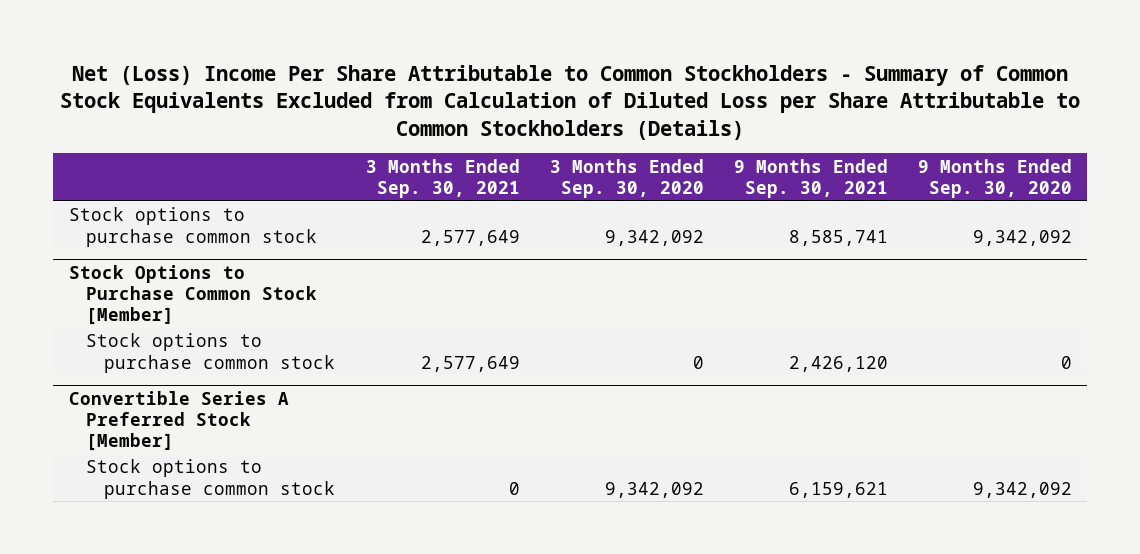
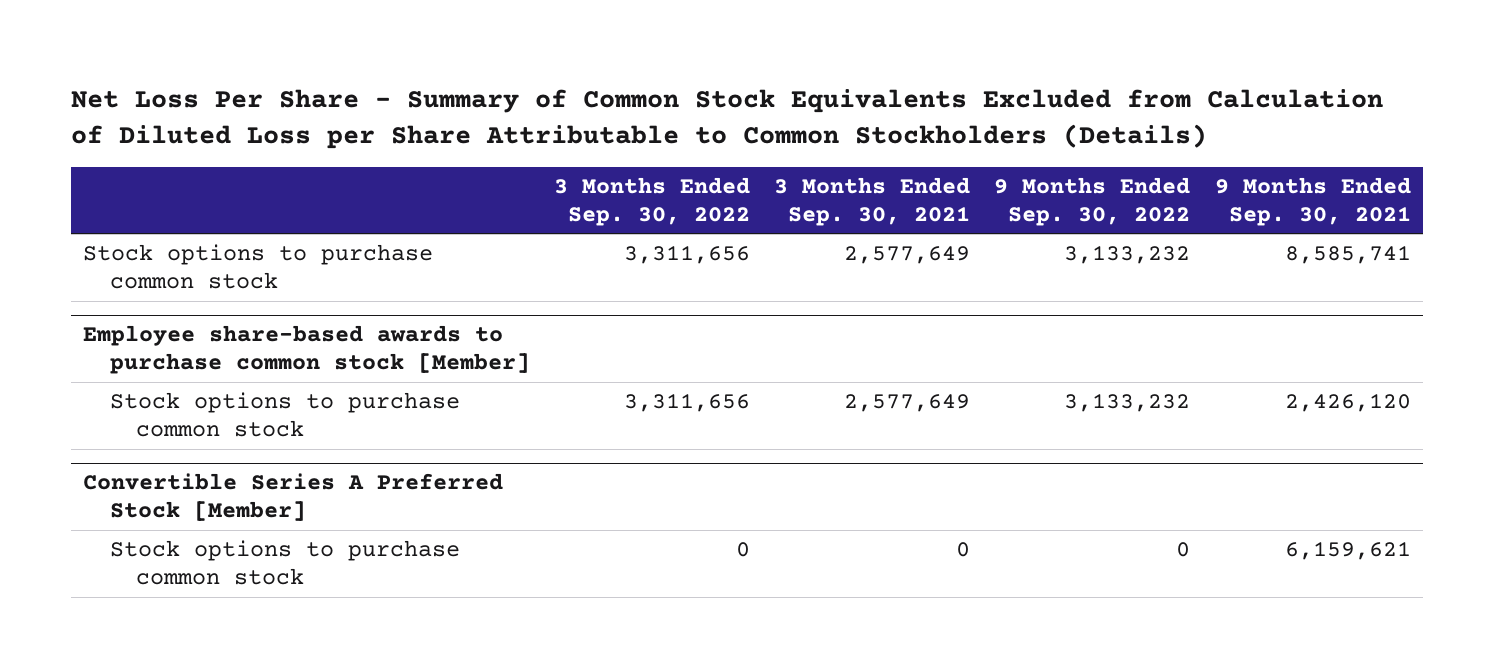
[60,64,1081,140] Net (Loss) Income Per Share Attributable to Common Stockholders - Summary of Common Stock Equivalents Excluded from Calculation of Diluted Loss per Share Attributable to Common Stockholders (Details) -> [70,89,1383,150] Net Loss Per Share - Summary of Common Stock Equivalents Excluded from Calculation of Diluted Loss per Share Attributable to Common Stockholders (Details)
[549,158,704,198] 3 Months Ended Sep. 30, 2020 -> none
[917,158,1072,198] 9 Months Ended Sep. 30, 2020 -> none
none -> [553,176,750,226] 3 Months Ended Sep. 30, 2022
none -> [994,176,1191,226] 9 Months Ended Sep. 30, 2022
[68,265,318,326] Stock Options to Purchase Common Stock [Member] -> [83,325,530,375] Employee share-based awards to purchase common stock [Member]

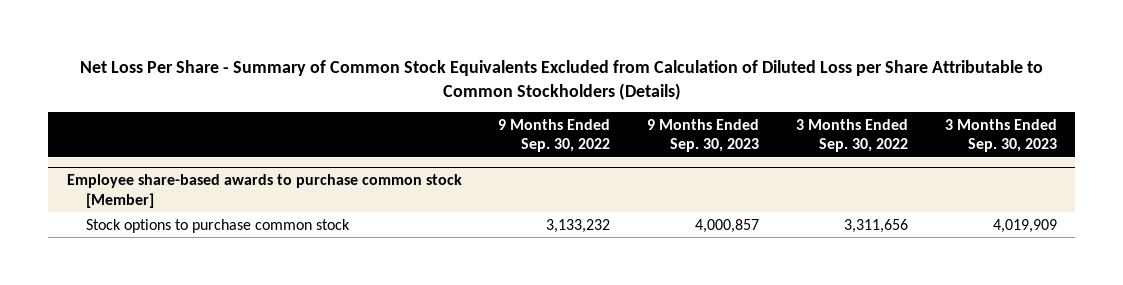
[774,176,971,226] 3 Months Ended Sep. 30, 2021 -> none
[1214,176,1411,226] 9 Months Ended Sep. 30, 2021 -> none
none -> [647,118,760,153] 9 Months Ended Sep. 30, 2023
none -> [944,118,1057,153] 3 Months Ended Sep. 30, 2023
[83,243,434,290] Stock options to purchase common stock -> none
[83,473,504,522] Convertible Series A Preferred Stock [Member] -> none
[109,539,460,586] Stock options to purchase common stock -> none

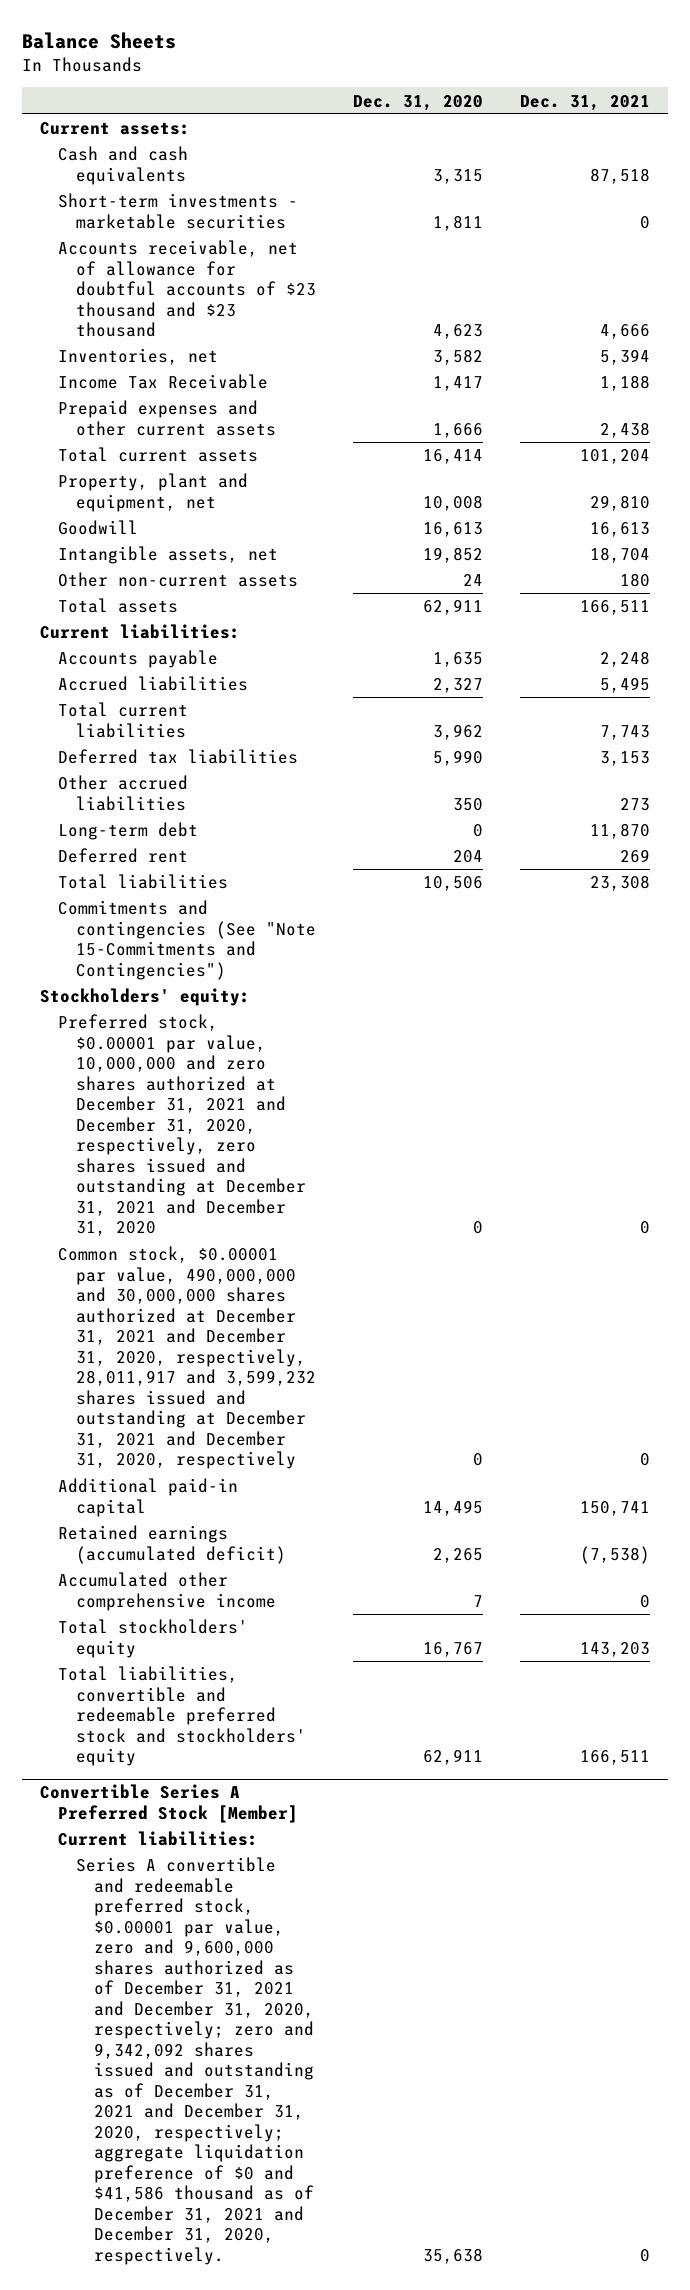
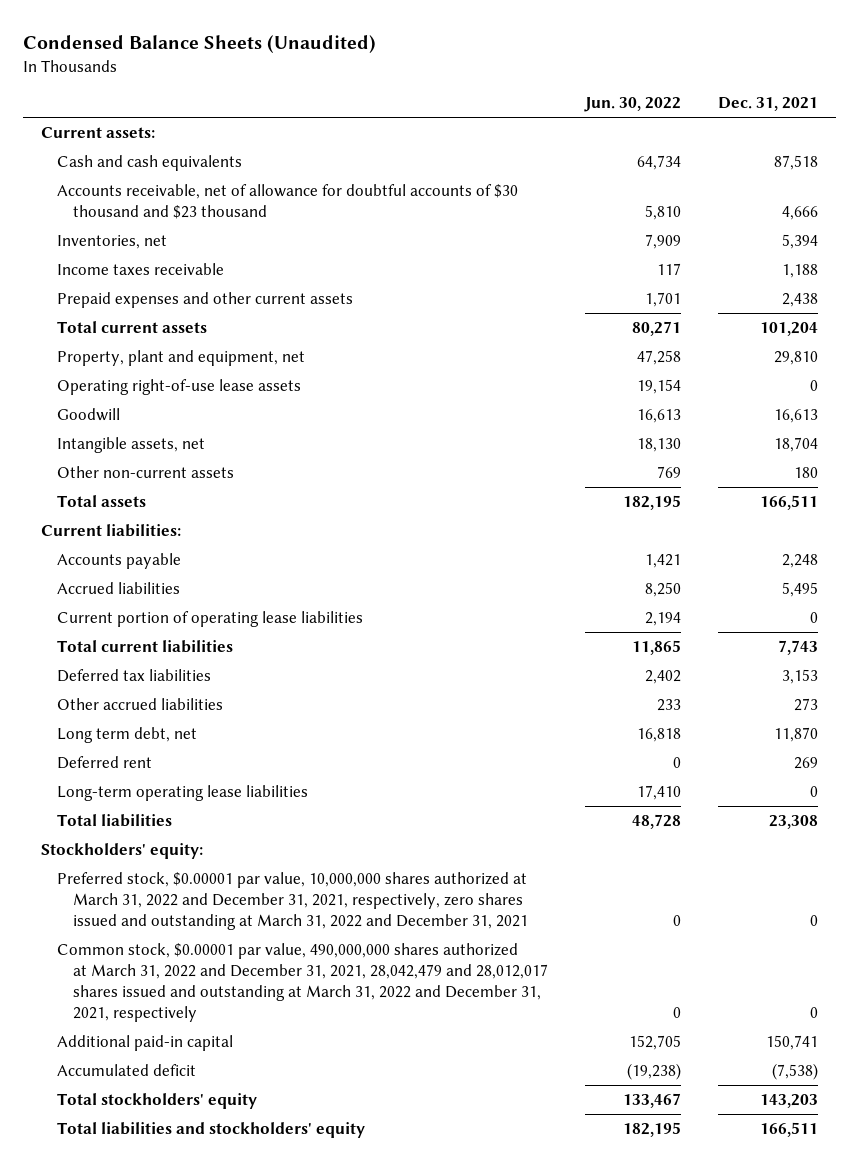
[21,31,176,49] Balance Sheets -> [22,35,376,54] Condensed Balance Sheets (Unaudited)
[352,94,483,111] Dec. 31, 2020 -> none
none -> [584,97,682,113] Jun. 30, 2022
[58,193,299,229] Short-term investments - marketable securities -> none
[58,240,317,338] Accounts receivable, net of allowance for doubtful accounts of $23 thousand and $23 thousand -> [57,183,519,219] Accounts receivable, net of allowance for doubtful accounts of $30 thousand and $23 thousand
[58,374,269,390] Income Tax Receivable -> [57,262,225,275] Income taxes receivable
none -> [57,378,302,395] Operating right-of-use lease assets
none -> [57,610,364,627] Current portion of operating lease liabilities
[58,822,199,841] Long-term debt -> [57,726,198,743] Long term debt, net
none -> [57,784,309,801] Long-term operating lease liabilities
[58,900,317,980] Commitments and contingencies (See "Note 15-Commitments and Contingencies") -> none
[58,1014,307,1237] Preferred stock, $0.00001 par value, 10,000,000 and zero shares authorized at December 31, 2021 and December 31, 2020, respectively, zero shares issued and outstanding at December 31, 2021 and December 31, 2020 -> [57,871,529,930] Preferred stock, $0.00001 par value, 10,000,000 shares authorized at March 31, 2022 and December 31, 2021, respectively, zero shares issued and outstanding at March 31, 2022 and December 31, 2021
[58,1246,317,1470] Common stock, $0.00001 par value, 490,000,000 and 30,000,000 shares authorized at December 31, 2021 and December 31, 2020, respectively, 28,011,917 and 3,599,232 shares issued and outstanding at December 31, 2021 and December 31, 2020, respectively -> [57,942,549,1023] Common stock, $0.00001 par value, 490,000,000 shares authorized at March 31, 2022 and December 31, 2021, 28,042,479 and 28,012,017 shares issued and outstanding at March 31, 2022 and December 31, 2021, respectively
[58,1572,277,1611] Accumulated other comprehensive income -> none
[58,1525,287,1564] Retained earnings (accumulated deficit) -> [57,1063,197,1076] Accumulated deficit
[40,1784,299,1823] Convertible Series A Preferred Stock [Member] -> none
[58,1831,259,1847] Current liabilities: -> none
[76,1857,314,2265] Series A convertible and redeemable preferred stock, $0.00001 par value, zero and 9,600,000 shares authorized as of December 31, 2021 and December 31, 2020, respectively; zero and 9,342,092 shares issued and outstanding as of December 31, 2021 and December 31, 2020, respectively; aggregate liquidation preference of $0 and $41,586 thousand as of December 31, 2021 and December 31, 2020, respectively. -> none
[58,1666,307,1767] Total liabilities, convertible and redeemable preferred stock and stockholders' equity -> [57,1121,366,1138] Total liabilities and stockholders' equity

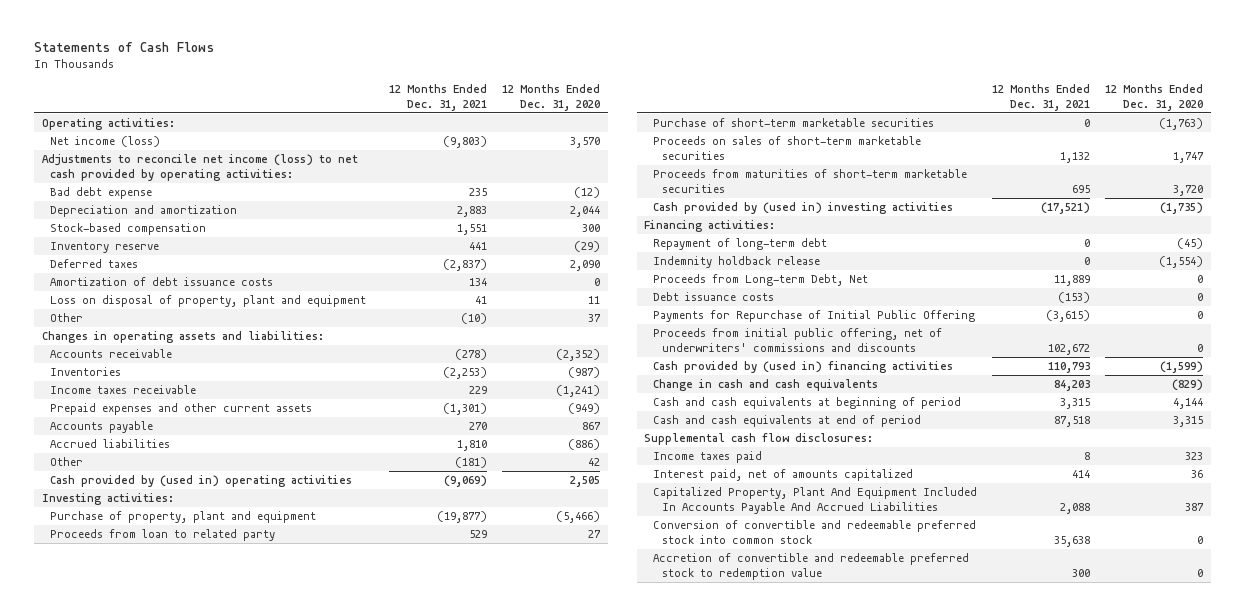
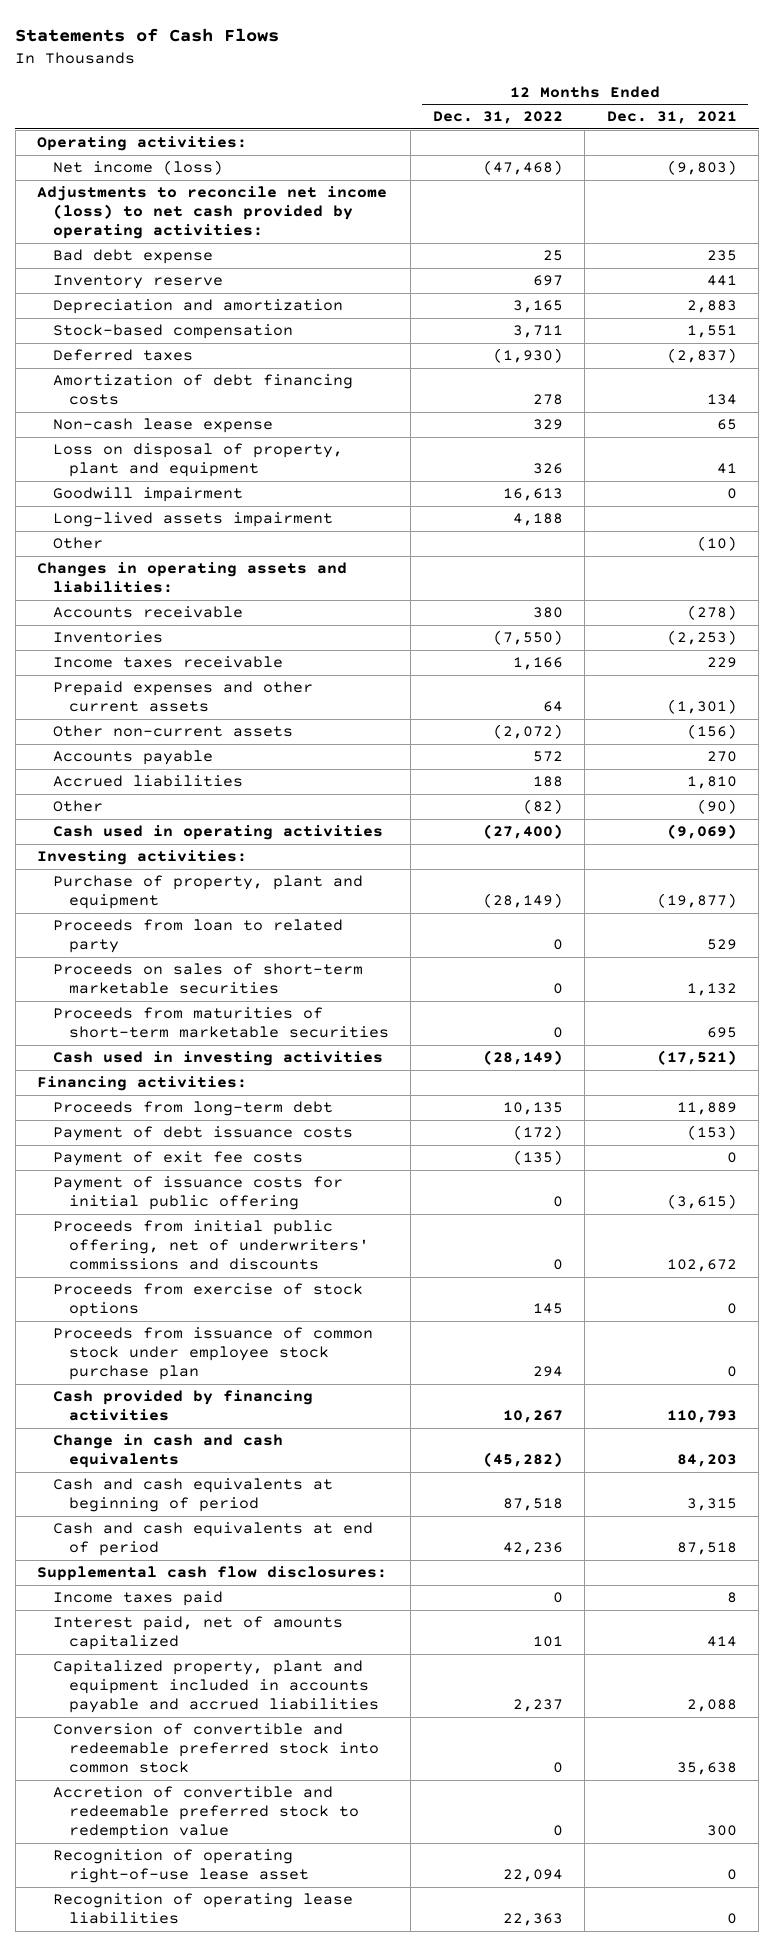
[502,83,601,111] 12 Months Ended Dec. 31, 2020 -> none
none -> [432,111,563,125] Dec. 31, 2022
[50,242,160,254] Inventory reserve -> [53,275,224,290] Inventory reserve
[50,277,274,287] Amortization of debt issuance costs -> [53,374,354,406] Amortization of debt financing costs
none -> [53,418,274,434] Non-cash lease expense
none -> [53,487,244,503] Goodwill impairment
none -> [53,512,334,528] Long-lived assets impairment
none -> [53,725,294,738] Other non-current assets
[455,457,488,469] (181) -> [696,799,737,815] (90)
[50,475,353,488] Cash provided by (used in) operating activities -> [53,825,384,841] Cash used in operating activities
[653,118,935,128] Purchase of short-term marketable securities -> none
[653,202,954,215] Cash provided by (used in) investing activities -> [53,1051,384,1067] Cash used in investing activities
[653,238,828,251] Repayment of long-term debt -> none
[653,256,821,269] Indemnity holdback release -> none
[653,274,869,287] Proceeds from Long-term Debt, Net -> [53,1101,334,1117] Proceeds from long-term debt
[653,292,775,302] Debt issuance costs -> [53,1126,354,1142] Payment of debt issuance costs
none -> [53,1151,304,1167] Payment of exit fee costs
[653,310,976,323] Payments for Repurchase of Initial Public Offering -> [53,1176,344,1211] Payment of issuance costs for initial public offering
none -> [53,1283,364,1318] Proceeds from exercise of stock options
none -> [53,1327,374,1381] Proceeds from issuance of common stock under employee stock purchase plan
[653,361,954,374] Cash provided by (used in) financing activities -> [53,1390,314,1422] Cash provided by financing activities
[653,487,978,515] Capitalized Property, Plant And Equipment Included In Accounts Payable And Accrued Liabilities -> [53,1660,379,1714] Capitalized property, plant and equipment included in accounts payable and accrued liabilities
none -> [53,1849,309,1884] Recognition of operating right-of-use lease asset
none -> [53,1893,354,1925] Recognition of operating lease liabilities

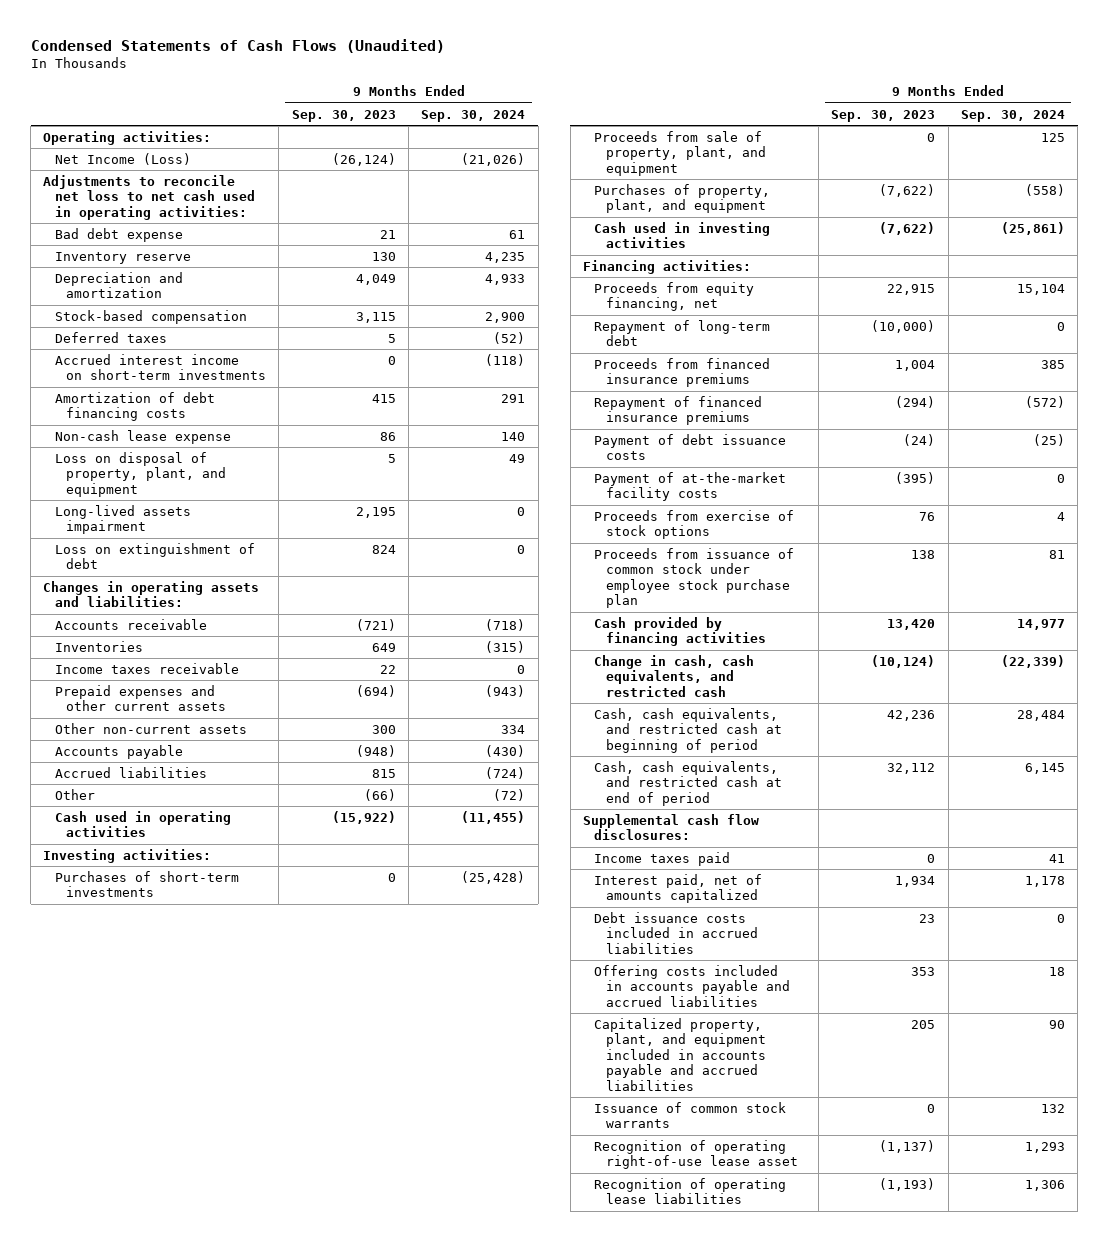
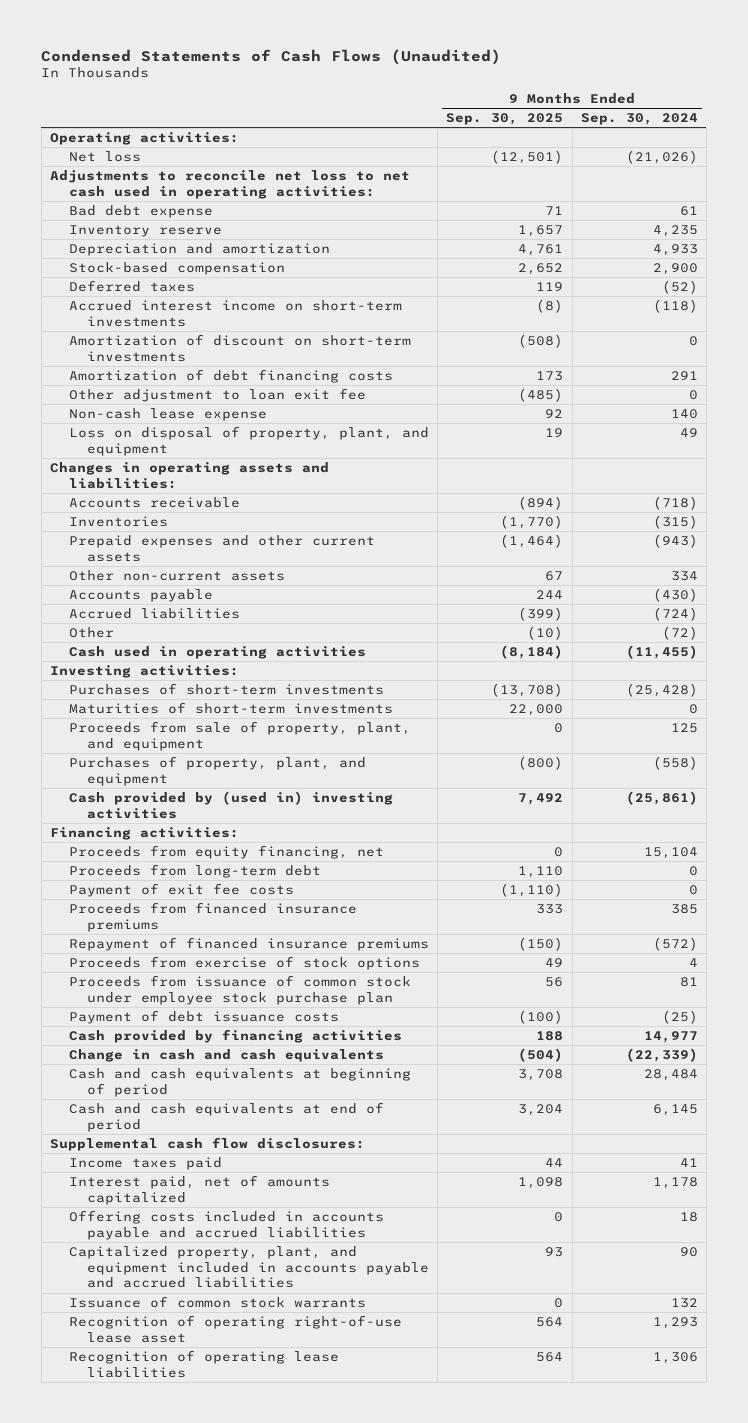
[291,109,396,122] Sep. 30, 2023 -> none
none -> [446,113,564,126] Sep. 30, 2025
[54,152,191,165] Net Income (Loss) -> [68,150,141,162] Net loss
none -> [68,333,411,362] Amortization of discount on short-term investments
none -> [68,387,366,402] Other adjustment to loan exit fee
[54,504,191,535] Long-lived assets impairment -> none
[54,542,255,570] Loss on extinguishment of debt -> none
[54,662,239,674] Income taxes receivable -> none
none -> [68,701,393,714] Maturities of short-term investments
[594,221,771,249] Cash used in investing activities -> [68,790,393,819] Cash provided by (used in) investing activities
[594,319,771,347] Repayment of long-term debt -> none
none -> [68,863,321,878] Proceeds from long-term debt
none -> [68,882,294,897] Payment of exit fee costs
[594,471,787,502] Payment of at-the-market facility costs -> none
[594,433,787,461] Payment of debt issuance costs -> [68,1009,339,1024] Payment of debt issuance costs
[594,654,755,697] Change in cash, cash equivalents, and restricted cash -> [68,1048,384,1062] Change in cash and cash equivalents
[594,707,782,753] Cash, cash equivalents, and restricted cash at beginning of period -> [68,1067,411,1097] Cash and cash equivalents at beginning of period
[594,760,782,806] Cash, cash equivalents, and restricted cash at end of period -> [68,1101,384,1132] Cash and cash equivalents at end of period
[594,911,758,954] Debt issuance costs included in accrued liabilities -> none

